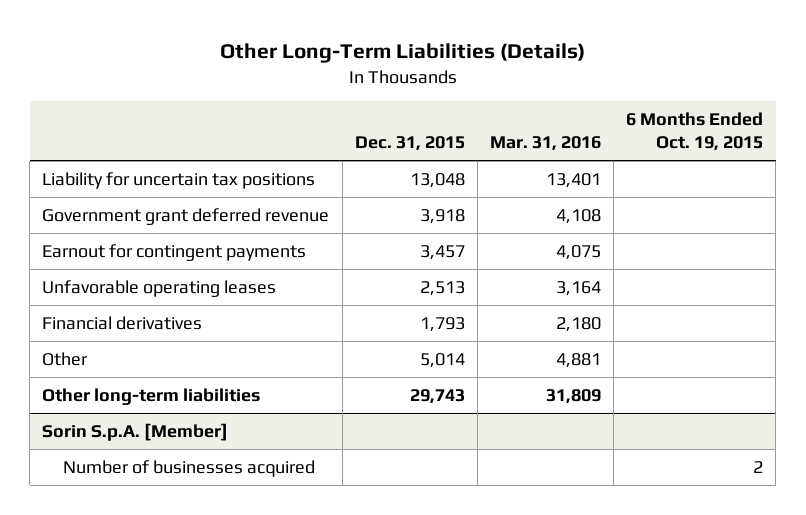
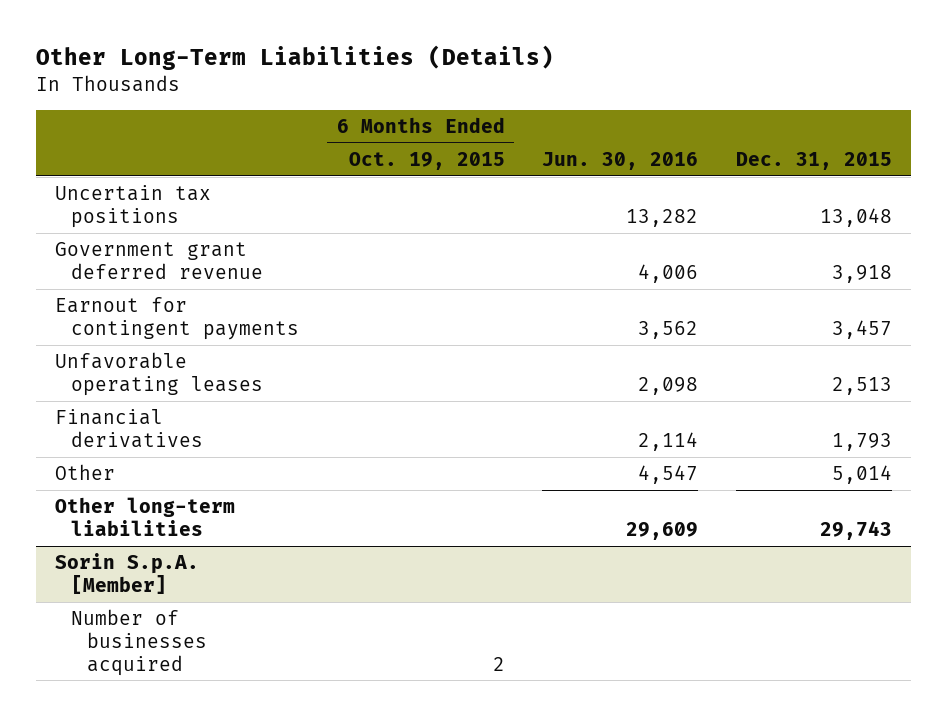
[490,135,602,151] Mar. 31, 2016 -> none
none -> [542,152,699,171] Jun. 30, 2016
[42,171,316,189] Liability for uncertain tax positions -> [54,185,211,228] Uncertain tax positions

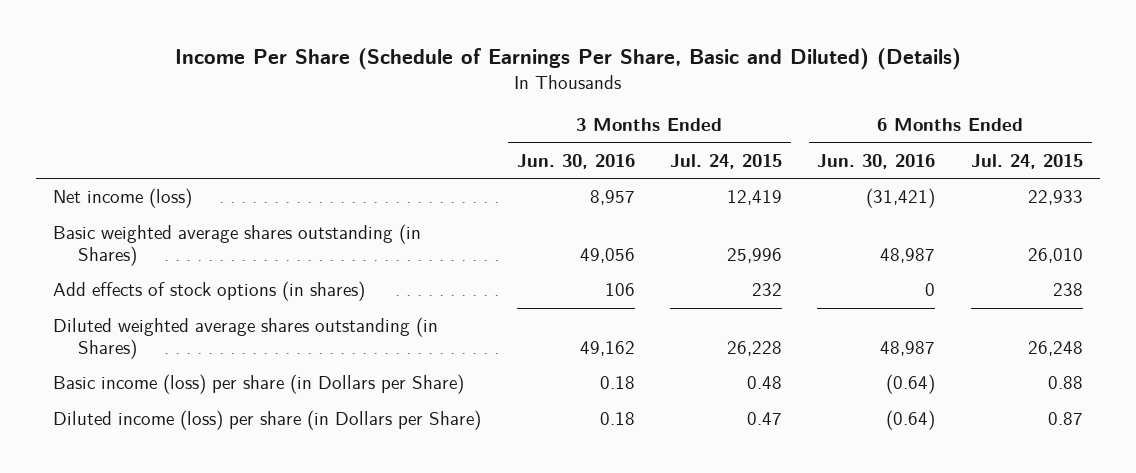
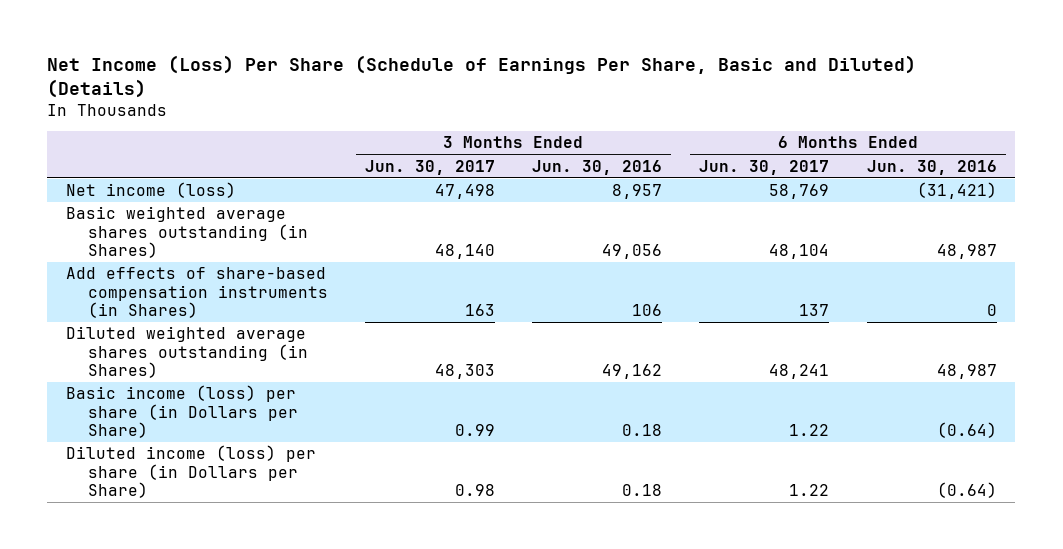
[175,48,962,71] Income Per Share (Schedule of Earnings Per Share, Basic and Diluted) (Details) -> [47,55,917,99] Net Income (Loss) Per Share (Schedule of Earnings Per Share, Basic and Diluted) (Details)
[670,153,783,169] Jul. 24, 2015 -> none
[970,153,1083,169] Jul. 24, 2015 -> none
none -> [364,159,495,175] Jun. 30, 2017
none -> [699,159,830,175] Jun. 30, 2017
[53,281,366,302] Add effects of stock options (in shares) -> [66,267,328,318] Add effects of share-based compensation instruments (in Shares)

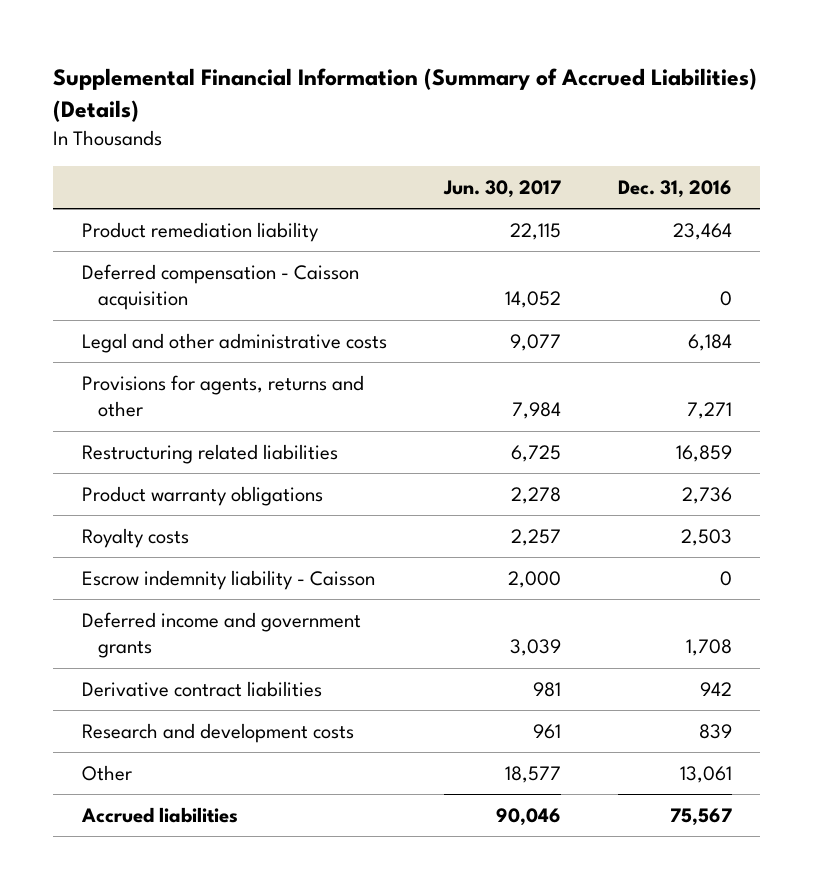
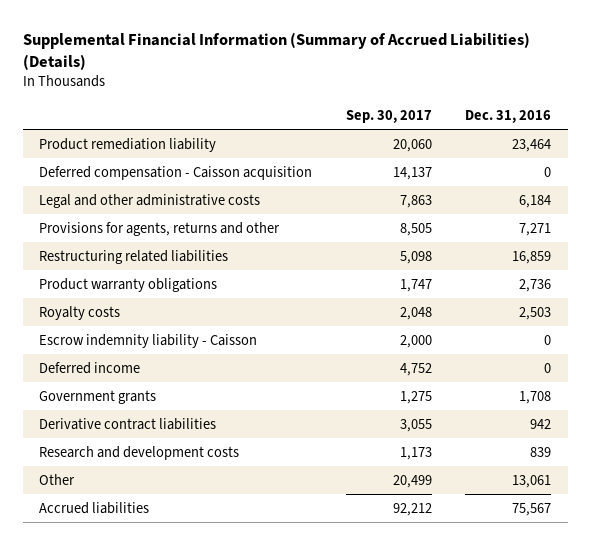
[442,179,561,198] Jun. 30, 2017 -> none
none -> [345,109,432,123] Sep. 30, 2017
[81,612,361,659] Deferred income and government grants -> [39,361,141,374] Deferred income
[685,639,732,657] 1,708 -> [544,362,552,373] 0
none -> [39,389,157,404] Government grants

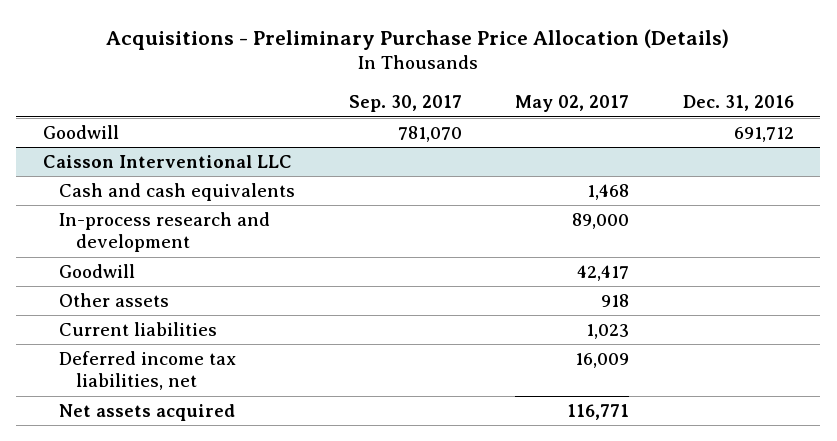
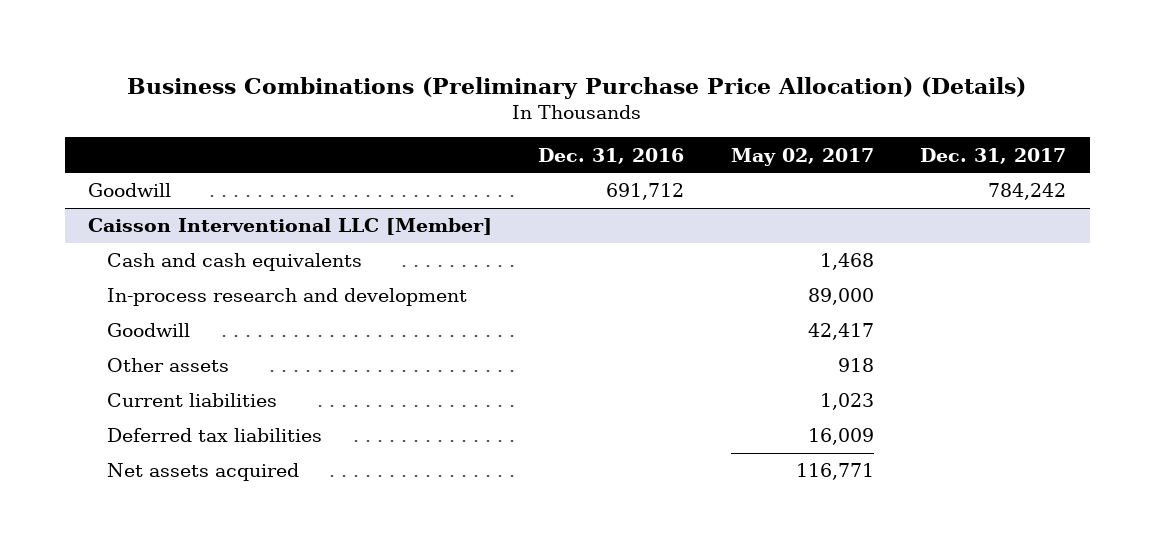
[106,28,730,50] Acquisitions - Preliminary Purchase Price Allocation (Details) -> [127,76,1027,99] Business Combinations (Preliminary Purchase Price Allocation) (Details)
[348,95,462,113] Sep. 30, 2017 -> none
none -> [920,147,1067,164] Dec. 31, 2017
[42,154,292,168] Caisson Interventional LLC -> [87,218,492,236] Caisson Interventional LLC [Member]
[59,350,237,391] Deferred income tax liabilities, net -> [106,428,322,443] Deferred tax liabilities

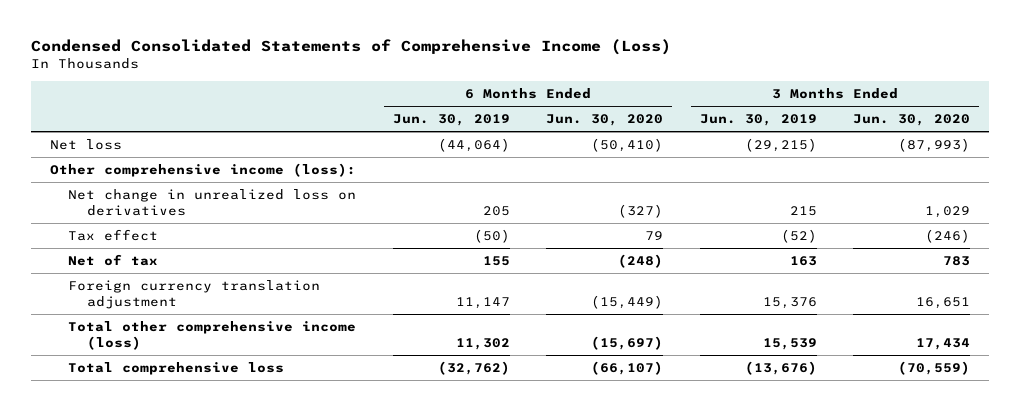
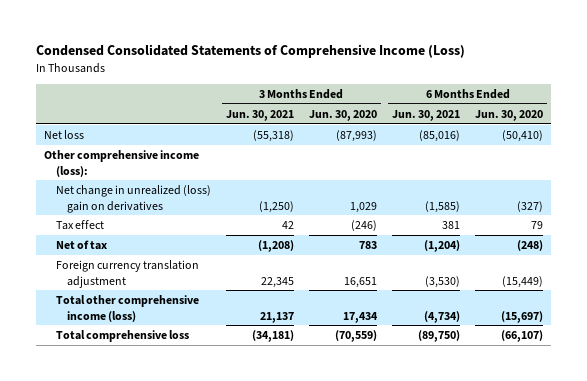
[392,114,510,127] Jun. 30, 2019 -> none
[699,114,817,127] Jun. 30, 2019 -> none
none -> [225,109,294,121] Jun. 30, 2021
none -> [392,109,461,121] Jun. 30, 2021
[68,189,357,216] Net change in unrealized loss on derivatives -> [55,184,211,213] Net change in unrealized (loss) gain on derivatives

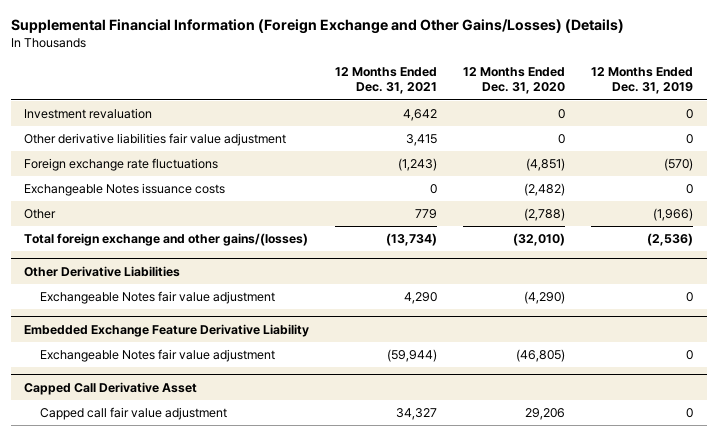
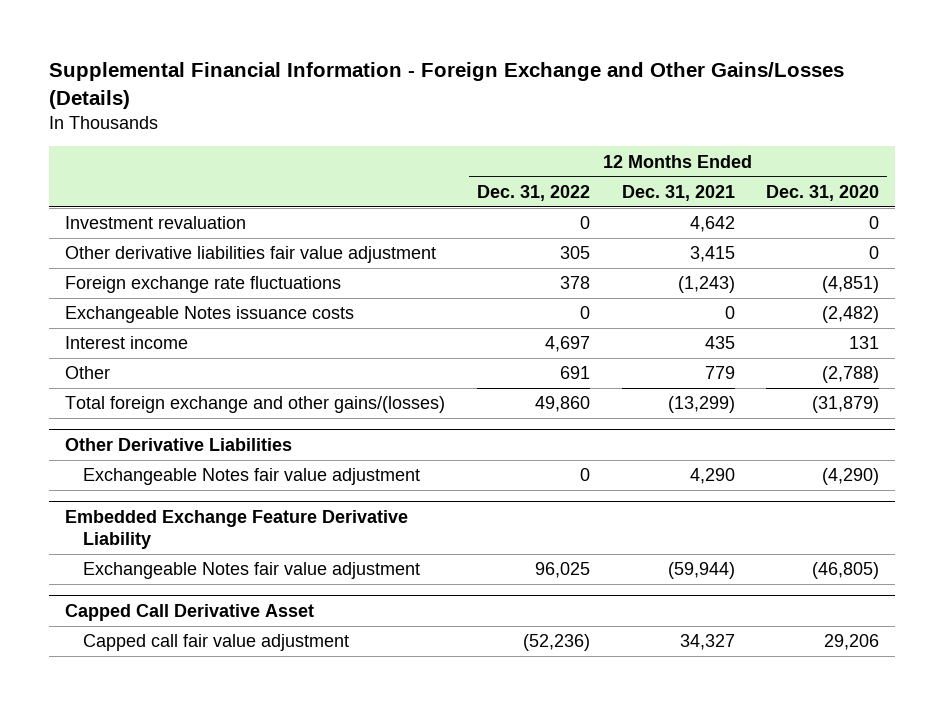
[10,18,624,34] Supplemental Financial Information (Foreign Exchange and Other Gains/Losses) (Details) -> [49,62,845,109] Supplemental Financial Information - Foreign Exchange and Other Gains/Losses (Details)
[591,67,694,95] 12 Months Ended Dec. 31, 2019 -> none
none -> [476,184,590,201] Dec. 31, 2022
none -> [65,336,189,350] Interest income
[385,233,437,247] (13,734) -> [667,396,735,414] (13,299)
[513,233,566,247] (32,010) -> [812,396,880,414] (31,879)

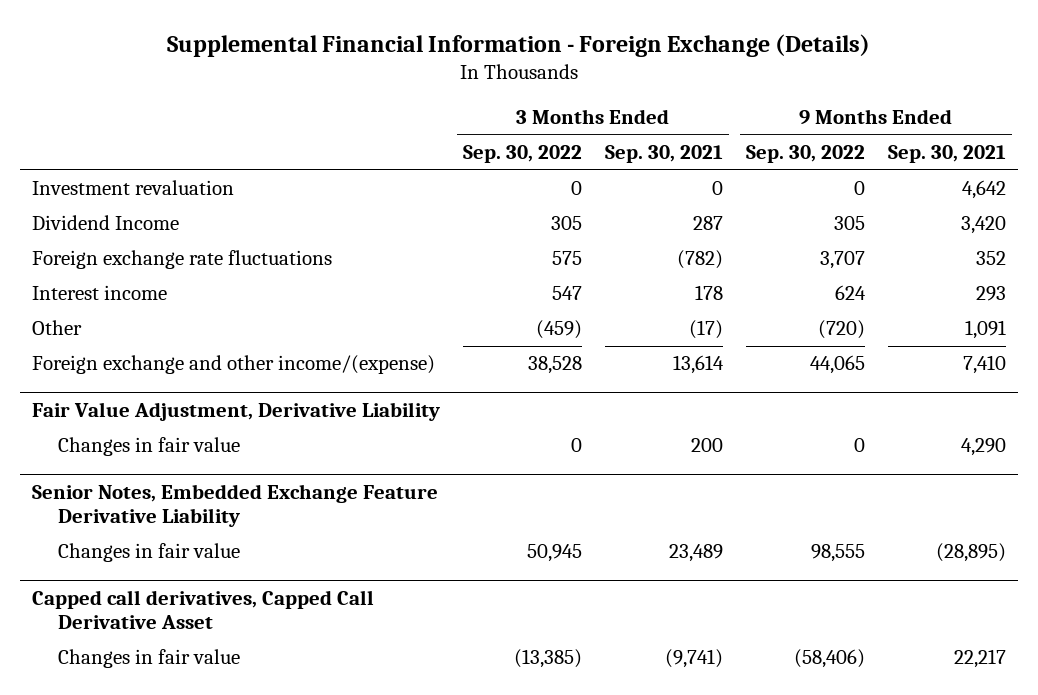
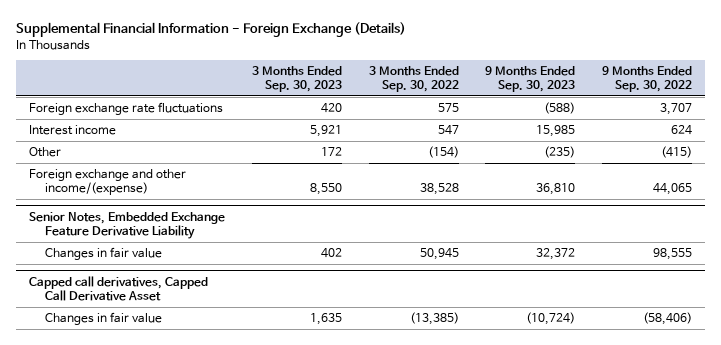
[605,145,724,164] Sep. 30, 2021 -> none
[888,145,1007,164] Sep. 30, 2021 -> none
none -> [251,66,342,93] 3 Months Ended Sep. 30, 2023
none -> [485,66,576,93] 9 Months Ended Sep. 30, 2023
[31,180,234,196] Investment revaluation -> none
[31,215,179,231] Dividend Income -> none
[535,320,582,340] (459) -> [427,146,459,159] (154)
[818,320,866,340] (720) -> [661,146,693,159] (415)
[31,402,440,422] Fair Value Adjustment, Derivative Liability -> none
[58,437,241,457] Changes in fair value -> none

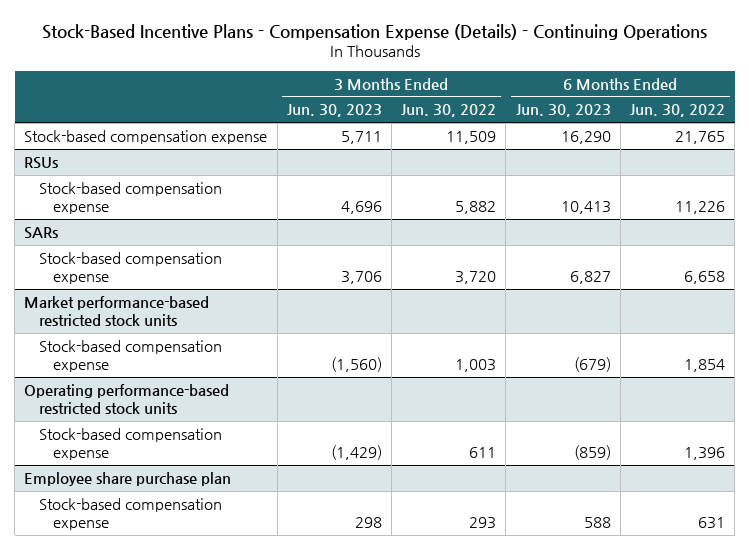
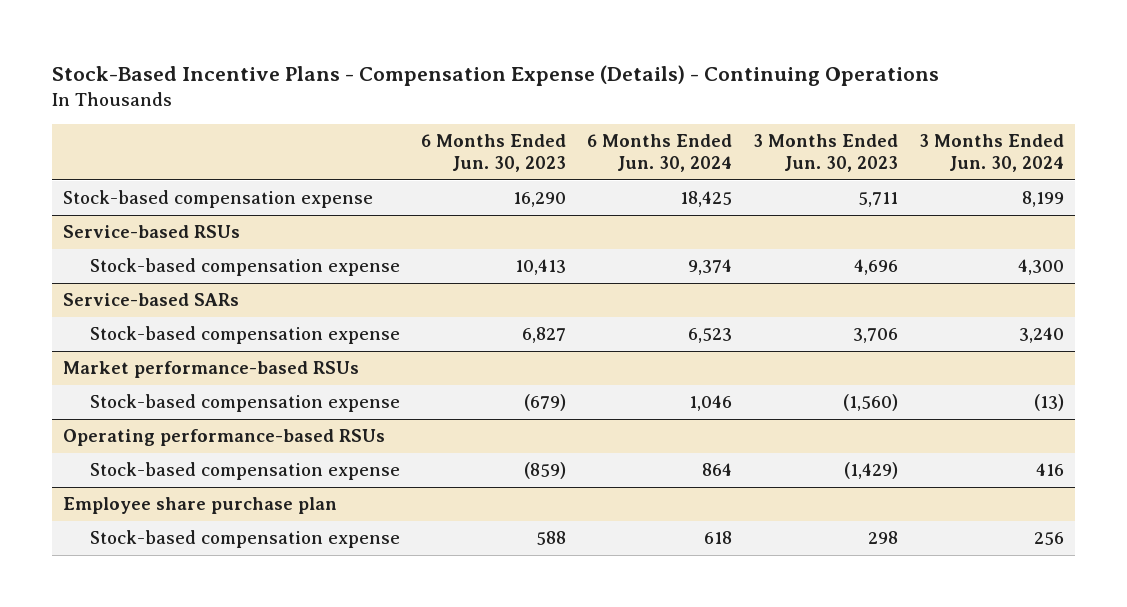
[401,104,497,118] Jun. 30, 2022 -> none
[630,104,726,118] Jun. 30, 2022 -> none
none -> [587,134,733,173] 6 Months Ended Jun. 30, 2024
none -> [919,134,1065,173] 3 Months Ended Jun. 30, 2024
[24,156,59,169] RSUs -> [62,225,240,239] Service-based RSUs
[24,226,59,239] SARs -> [62,293,239,307] Service-based SARs
[24,295,210,327] Market performance-based restricted stock units -> [62,361,359,379] Market performance-based RSUs
[24,383,230,415] Operating performance-based restricted stock units -> [62,429,385,447] Operating performance-based RSUs

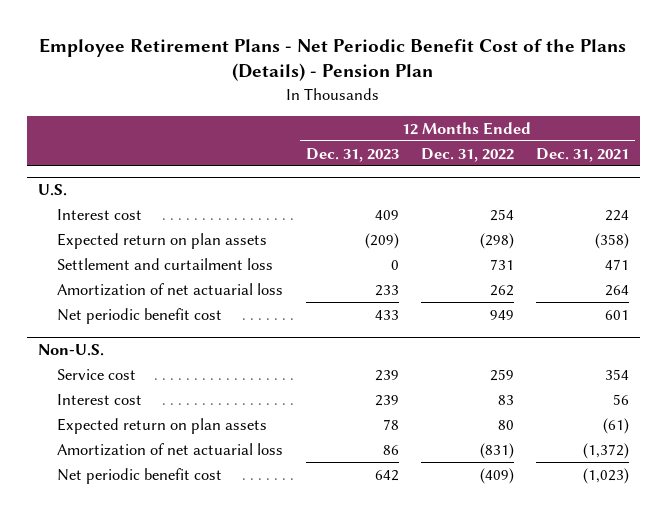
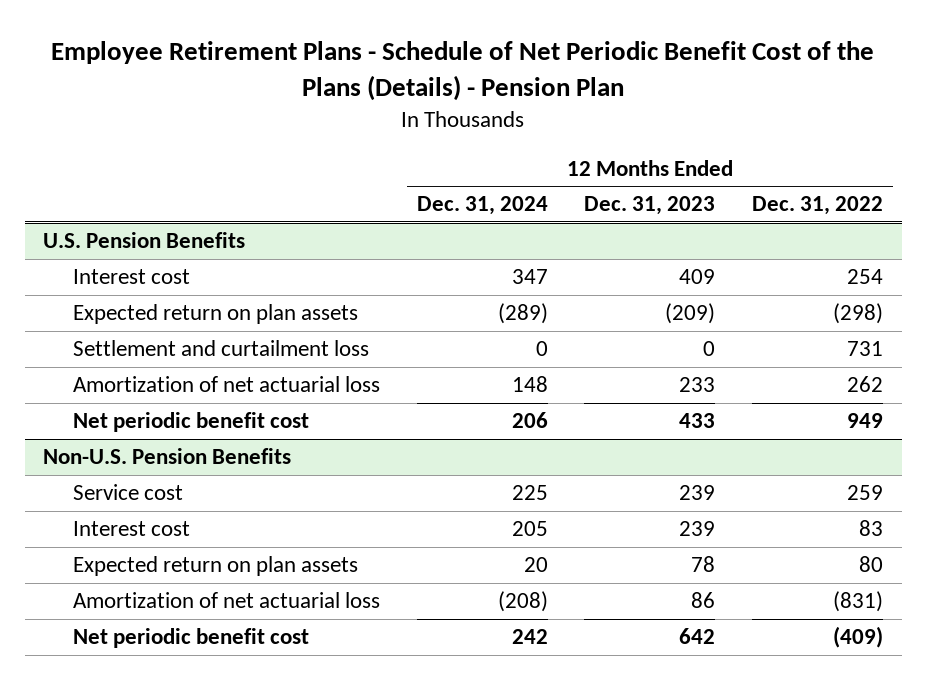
[39,38,627,82] Employee Retirement Plans - Net Periodic Benefit Cost of the Plans (Details) - Pension Plan -> [51,41,875,102] Employee Retirement Plans - Schedule of Net Periodic Benefit Cost of the Plans (Details) - Pension Plan
[536,147,630,162] Dec. 31, 2021 -> none
none -> [416,196,548,216] Dec. 31, 2024
[37,184,67,197] U.S. -> [43,232,246,249] U.S. Pension Benefits
[37,344,104,357] Non-U.S. -> [43,448,292,465] Non-U.S. Pension Benefits

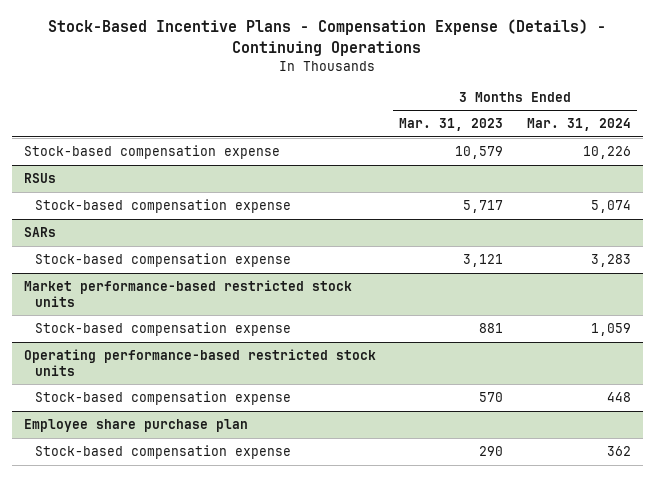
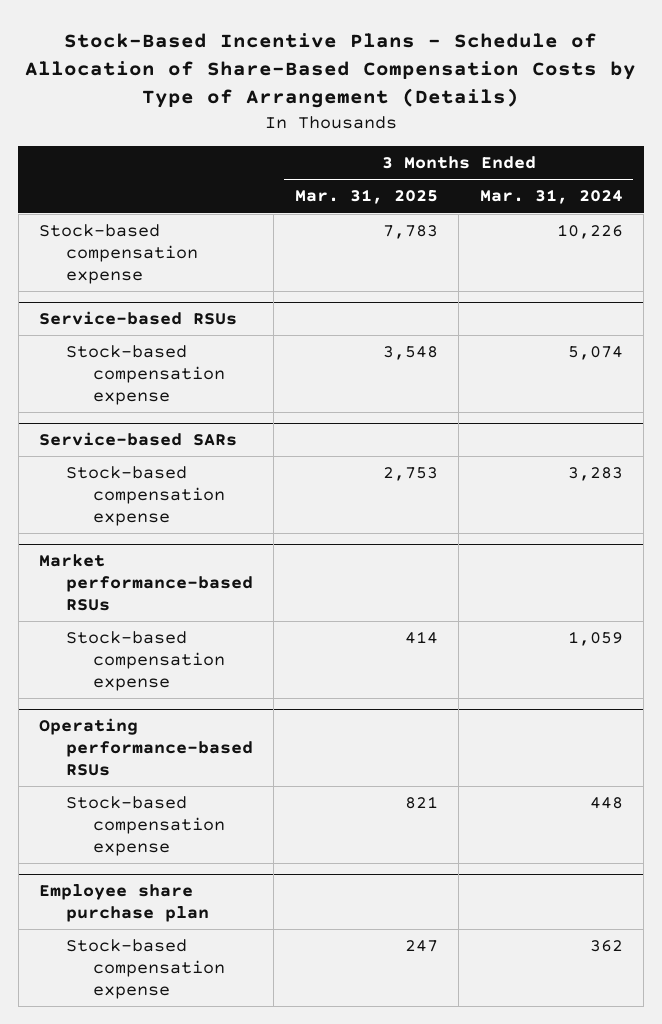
[48,19,607,56] Stock-Based Incentive Plans - Compensation Expense (Details) - Continuing Operations -> [25,32,637,109] Stock-Based Incentive Plans - Schedule of Allocation of Share-Based Compensation Costs by Type of Arrangement (Details)
[399,118,504,132] Mar. 31, 2023 -> none
none -> [294,189,438,205] Mar. 31, 2025
[23,173,56,184] RSUs -> [39,311,238,326] Service-based RSUs
[23,227,56,238] SARs -> [39,432,238,447] Service-based SARs
[23,280,352,308] Market performance-based restricted stock units -> [39,554,253,612] Market performance-based RSUs
[23,349,376,377] Operating performance-based restricted stock units -> [39,718,253,777] Operating performance-based RSUs

